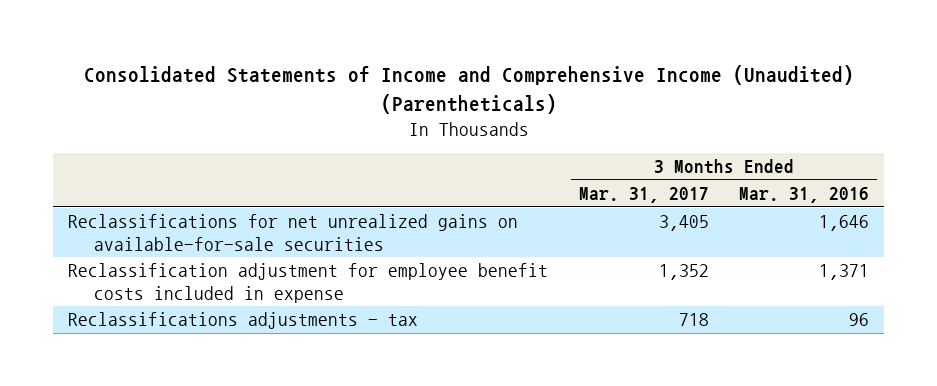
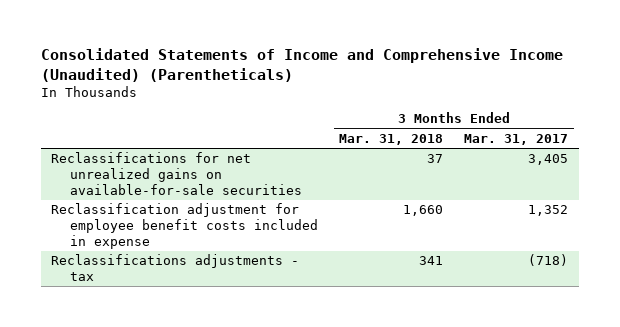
[739,187,870,204] Mar. 31, 2016 -> none
none -> [338,133,443,145] Mar. 31, 2018
[678,313,709,327] 718 -> [528,254,569,267] (718)

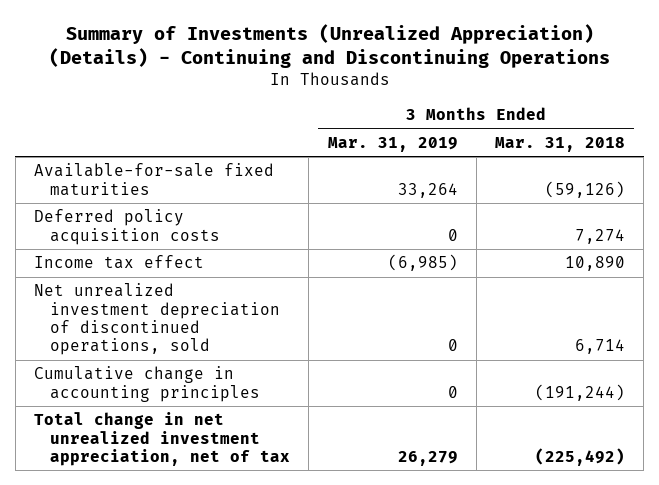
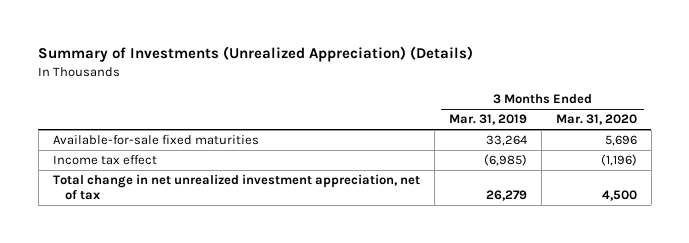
[48,23,610,68] Summary of Investments (Unrealized Appreciation) (Details) - Continuing and Discontinuing Operations -> [38,46,474,63] Summary of Investments (Unrealized Appreciation) (Details)
[494,136,625,152] Mar. 31, 2018 -> none
none -> [555,114,637,126] Mar. 31, 2020
[34,209,221,245] Deferred policy acquisition costs -> none
[34,283,281,356] Net unrealized investment depreciation of discontinued operations, sold -> none
[34,366,261,402] Cumulative change in accounting principles -> none

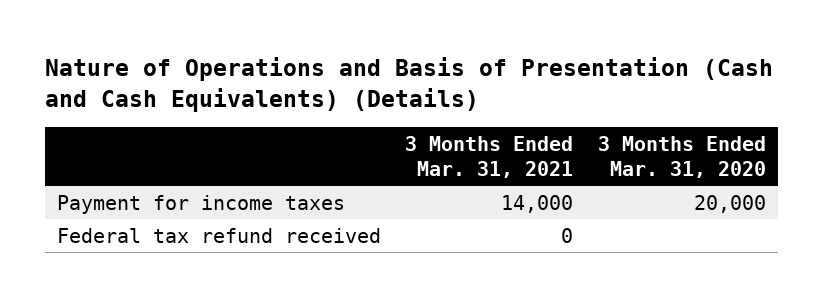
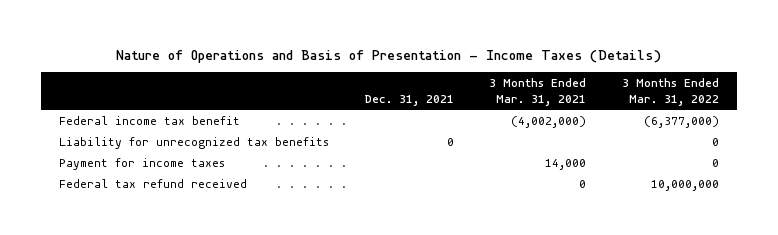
[44,57,773,113] Nature of Operations and Basis of Presentation (Cash and Cash Equivalents) (Details) -> [116,49,662,63] Nature of Operations and Basis of Presentation - Income Taxes (Details)
[597,135,766,179] 3 Months Ended Mar. 31, 2020 -> none
none -> [364,94,454,106] Dec. 31, 2021
none -> [622,77,720,106] 3 Months Ended Mar. 31, 2022
none -> [58,115,240,125] Federal income tax benefit
none -> [58,136,329,149] Liability for unrecognized tax benefits

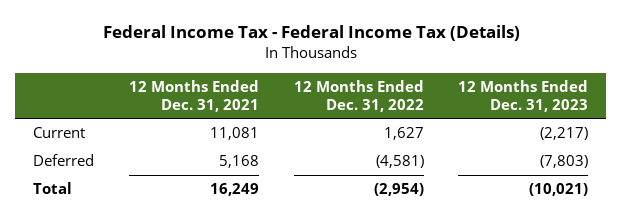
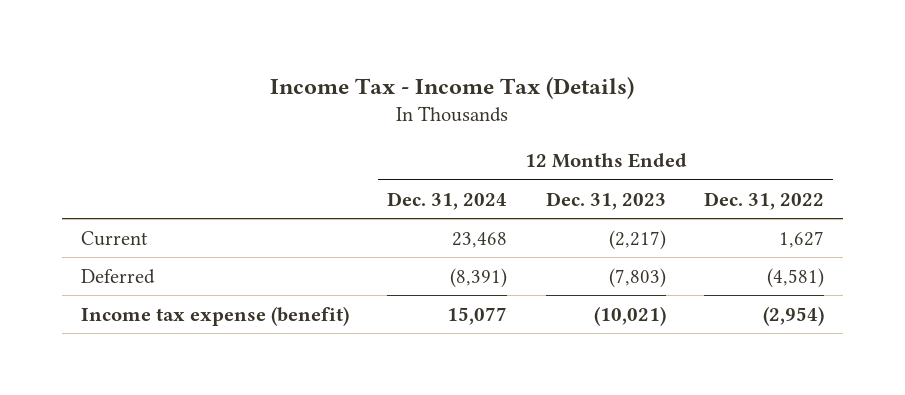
[102,25,520,42] Federal Income Tax - Federal Income Tax (Details) -> [270,76,635,99] Income Tax - Income Tax (Details)
[128,80,259,112] 12 Months Ended Dec. 31, 2021 -> none
none -> [387,191,508,210] Dec. 31, 2024
[32,182,72,195] Total -> [81,305,350,326] Income tax expense (benefit)

